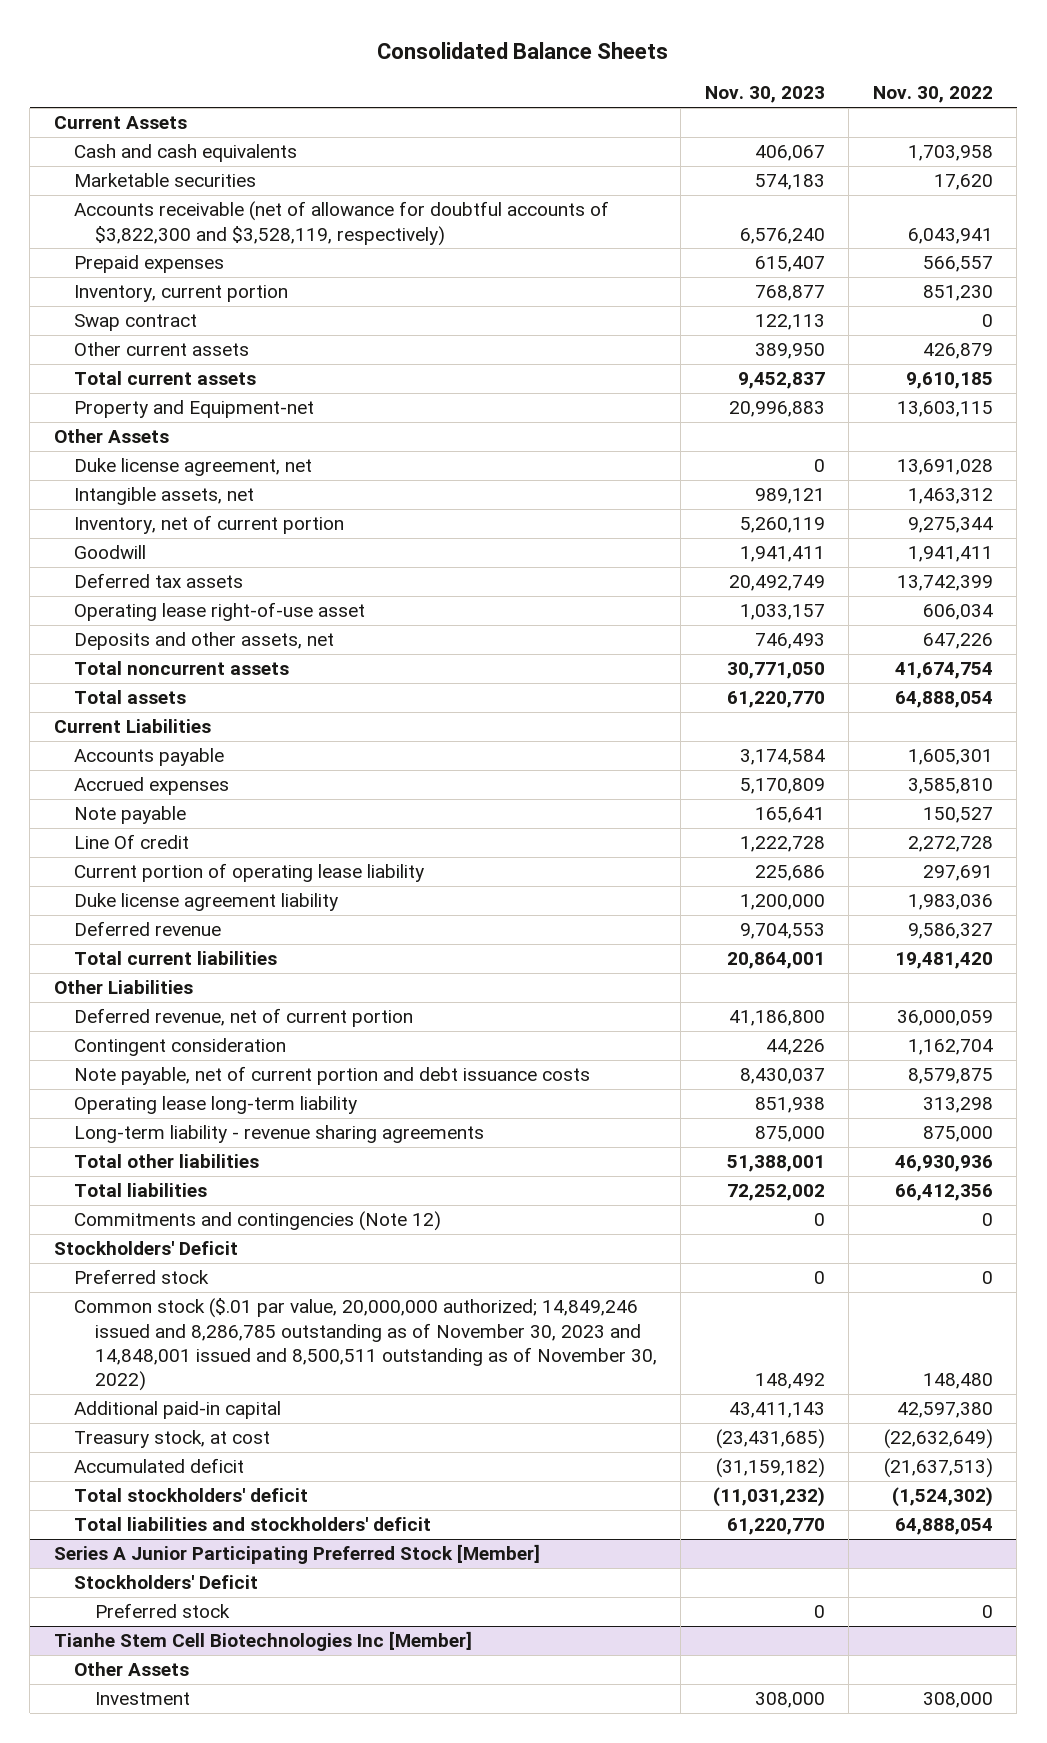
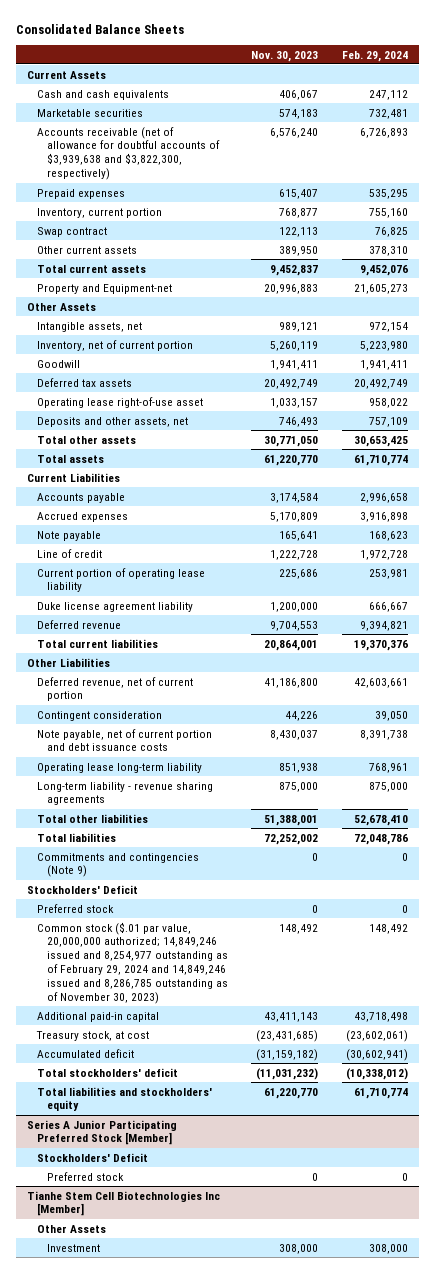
[872,86,993,104] Nov. 30, 2022 -> none
none -> [341,50,408,62] Feb. 29, 2024
[74,201,610,246] Accounts receivable (net of allowance for doubtful accounts of $3,822,300 and $3,528,119, respectively) -> [37,126,220,181] Accounts receivable (net of allowance for doubtful accounts of $3,939,638 and $3,822,300, respectively)
[74,458,313,477] Duke license agreement, net -> none
[74,661,290,676] Total noncurrent assets -> [37,435,137,444] Total other assets
[74,834,190,850] Line Of credit -> [37,548,103,558] Line of credit
[74,1211,442,1232] Commitments and contingencies (Note 12) -> [37,852,200,878] Commitments and contingencies (Note 9)
[74,1298,657,1392] Common stock ($.01 par value, 20,000,000 authorized; 14,849,246 issued and 8,286,785 outstanding as of November 30, 2023 and 14,848,001 issued and 8,500,511 outstanding as of November 30, 2022) -> [37,921,228,1004] Common stock ($.01 par value, 20,000,000 authorized; 14,849,246 issued and 8,254,977 outstanding as of February 29, 2024 and 14,849,246 issued and 8,286,785 outstanding as of November 30, 2023)
[74,1517,432,1532] Total liabilities and stockholders' deficit -> [37,1086,213,1112] Total liabilities and stockholders' equity

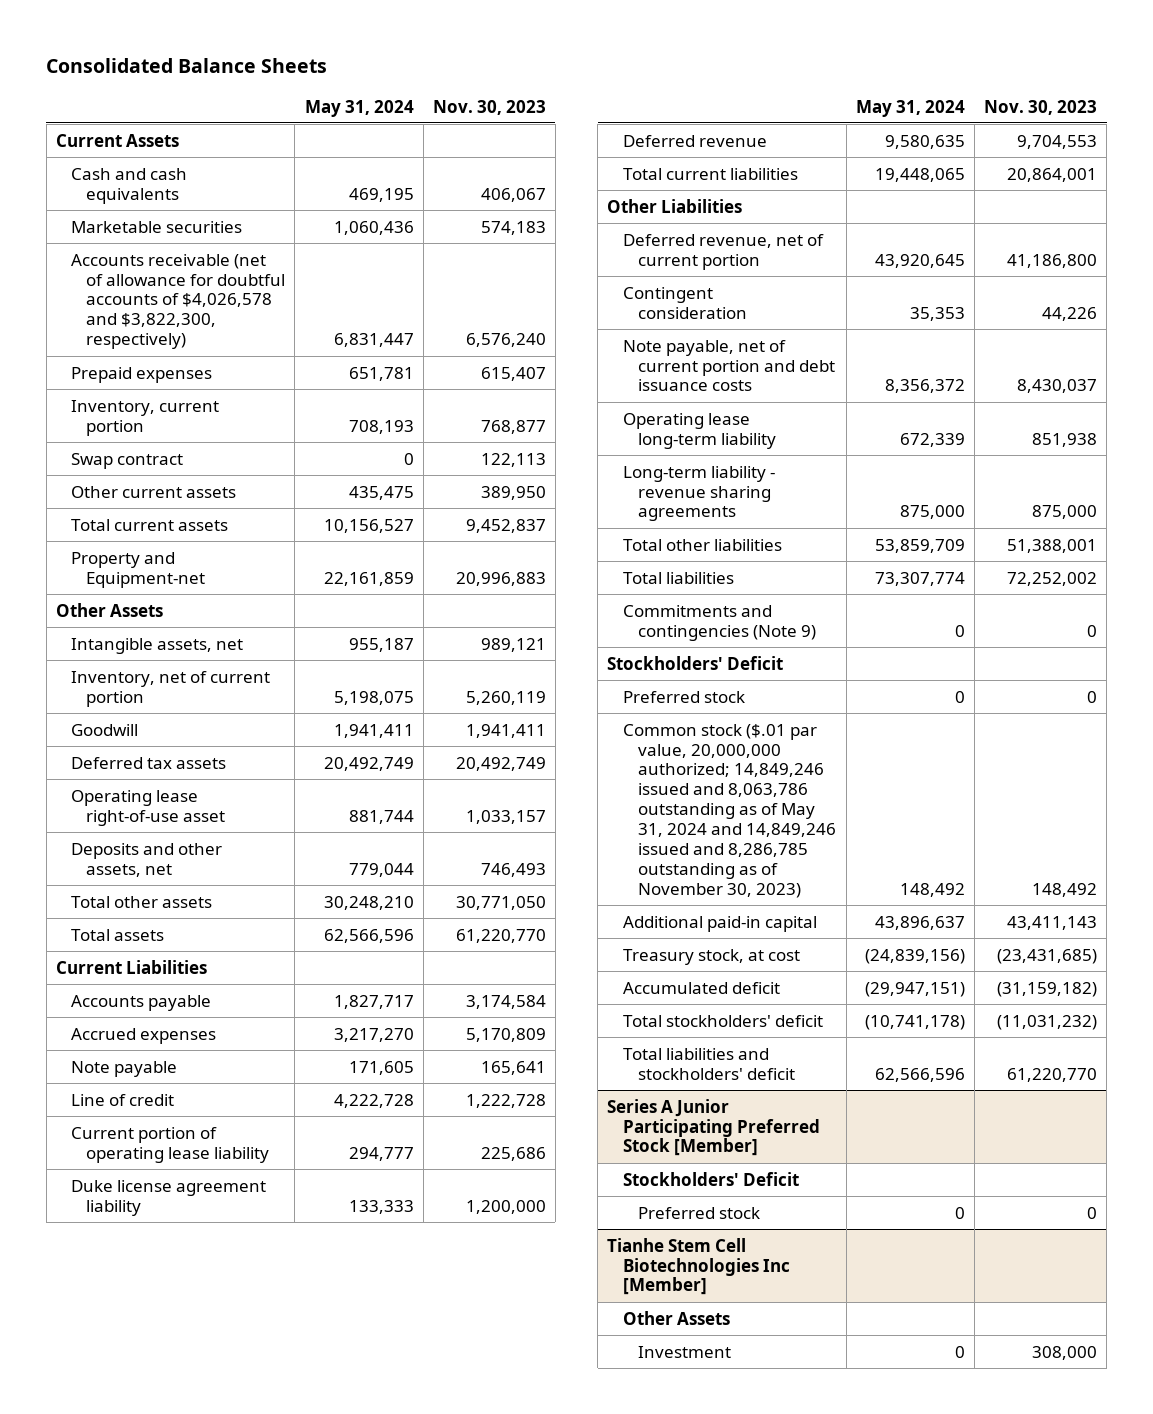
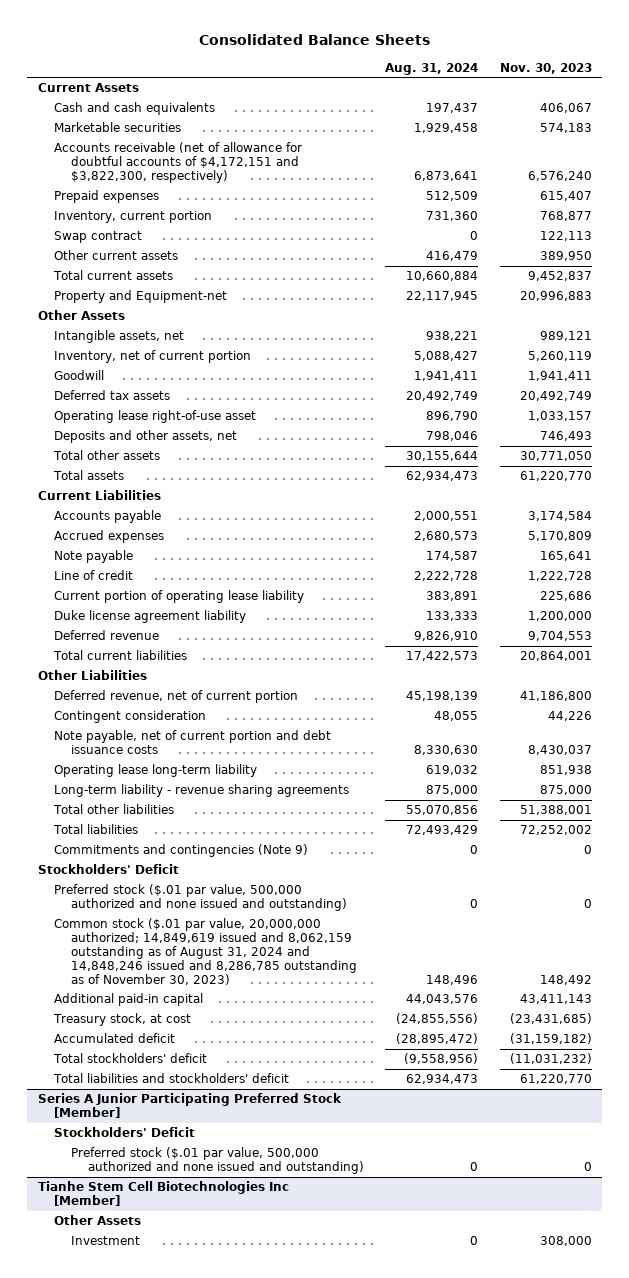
[304,99,414,117] May 31, 2024 -> none
none -> [385,62,479,75] Aug. 31, 2024
[71,253,286,350] Accounts receivable (net of allowance for doubtful accounts of $4,026,578 and $3,822,300, respectively) -> [54,142,303,184] Accounts receivable (net of allowance for doubtful accounts of $4,172,151 and $3,822,300, respectively)
[622,690,745,703] Preferred stock -> [54,884,347,912] Preferred stock ($.01 par value, 500,000 authorized and none issued and outstanding)
[622,723,837,898] Common stock ($.01 par value, 20,000,000 authorized; 14,849,246 issued and 8,063,786 outstanding as of May 31, 2024 and 14,849,246 issued and 8,286,785 outstanding as of November 30, 2023) -> [54,918,357,985] Common stock ($.01 par value, 20,000,000 authorized; 14,849,619 issued and 8,062,159 outstanding as of August 31, 2024 and 14,848,246 issued and 8,286,785 outstanding as of November 30, 2023)
[638,1206,761,1219] Preferred stock -> [70,1147,364,1175] Preferred stock ($.01 par value, 500,000 authorized and none issued and outstanding)

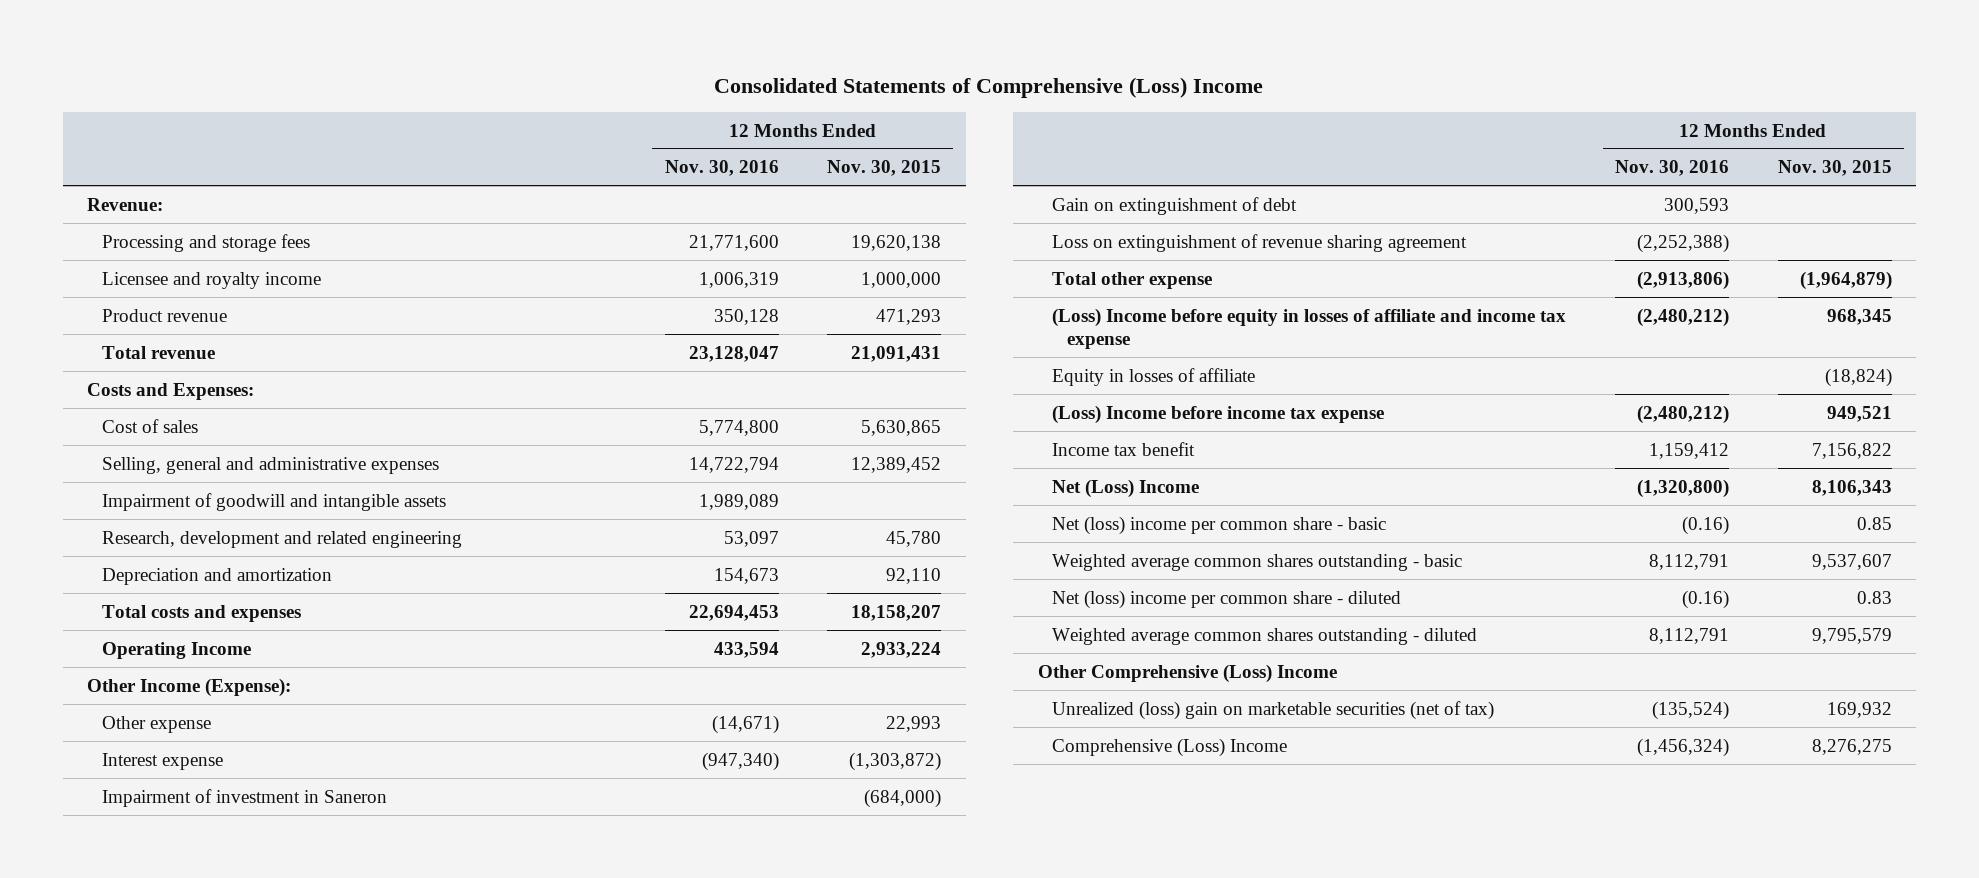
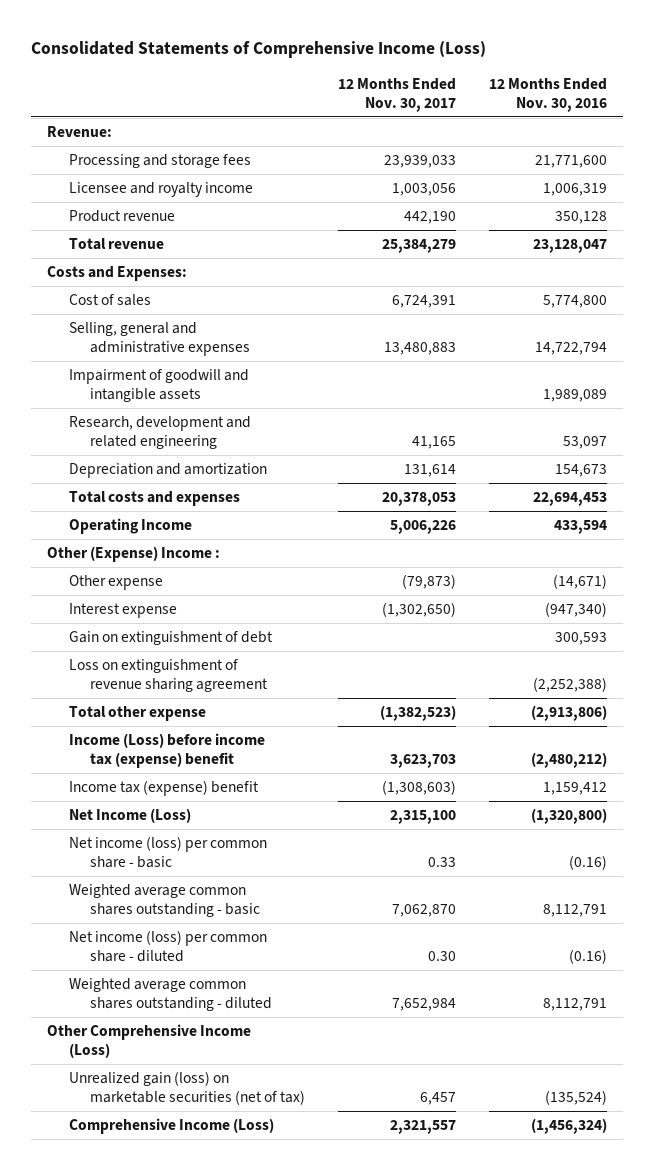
[714,76,1264,98] Consolidated Statements of Comprehensive (Loss) Income -> [30,41,486,59] Consolidated Statements of Comprehensive Income (Loss)
[827,160,942,177] Nov. 30, 2015 -> none
none -> [338,77,457,112] 12 Months Ended Nov. 30, 2017
[87,677,292,697] Other Income (Expense): -> [46,545,220,562] Other (Expense) Income :
[101,788,387,807] Impairment of investment in Saneron -> none
[1052,367,1256,386] Equity in losses of affiliate -> none
[1052,404,1385,424] (Loss) Income before income tax expense -> none
[1052,307,1567,349] (Loss) Income before equity in losses of affiliate and income tax expense -> [68,732,265,768] Income (Loss) before income tax (expense) benefit
[1052,441,1196,456] Income tax benefit -> [68,779,259,796] Income tax (expense) benefit
[1052,478,1200,498] Net (Loss) Income -> [68,807,191,823] Net Income (Loss)
[1052,515,1387,535] Net (loss) income per common share - basic -> [68,835,267,868] Net income (loss) per common share - basic
[1052,589,1402,609] Net (loss) income per common share - diluted -> [68,929,267,962] Net income (loss) per common share - diluted
[1037,663,1337,683] Other Comprehensive (Loss) Income -> [46,1023,251,1058] Other Comprehensive Income (Loss)
[1052,700,1495,720] Unrealized (loss) gain on marketable securities (net of tax) -> [68,1070,306,1105] Unrealized gain (loss) on marketable securities (net of tax)
[1052,737,1288,757] Comprehensive (Loss) Income -> [68,1117,274,1134] Comprehensive Income (Loss)

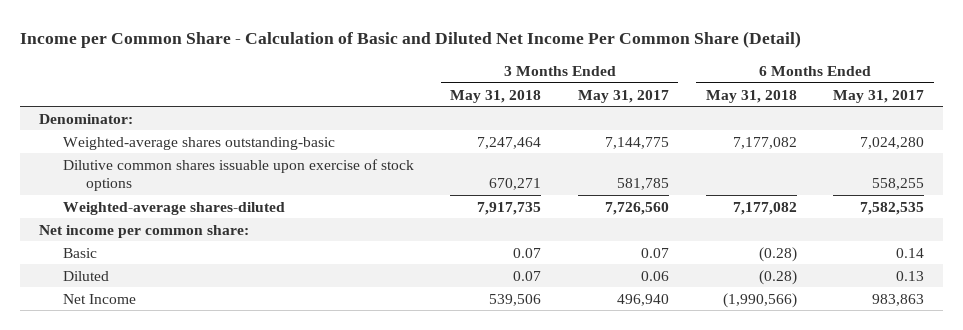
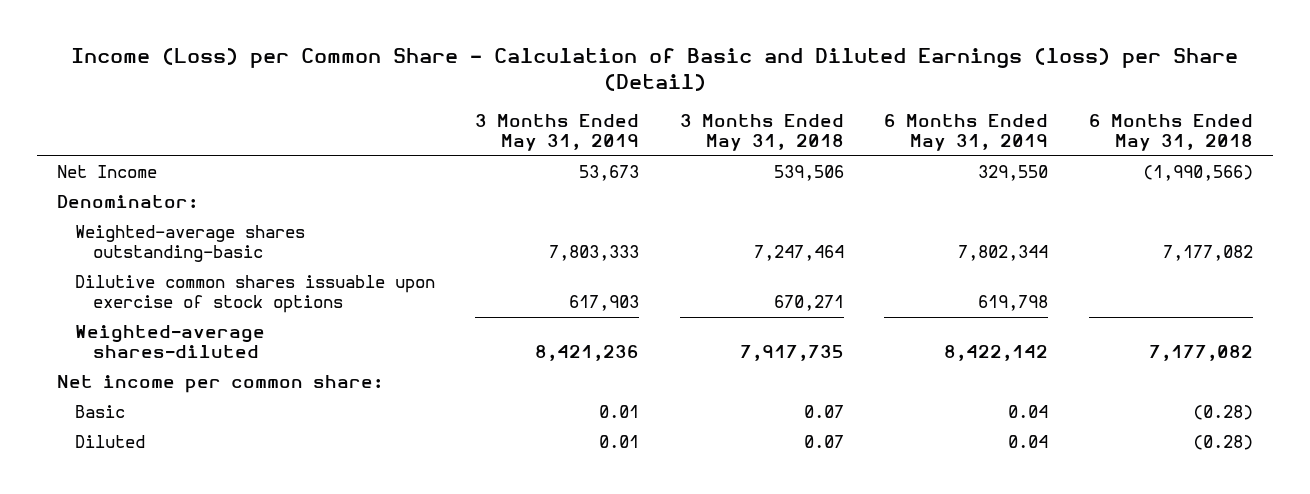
[20,31,802,49] Income per Common Share - Calculation of Basic and Diluted Net Income Per Common Share (Detail) -> [70,47,1238,91] Income (Loss) per Common Share - Calculation of Basic and Diluted Earnings (loss) per Share (Detail)
[577,89,669,103] May 31, 2017 -> none
[833,89,925,103] May 31, 2017 -> none
none -> [475,114,640,152] 3 Months Ended May 31, 2019
none -> [884,114,1049,152] 6 Months Ended May 31, 2019
[62,293,136,304] Net Income -> [56,165,157,179] Net Income

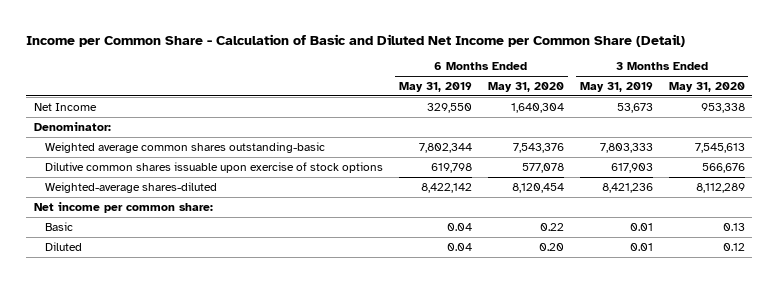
[70,47,1238,91] Income (Loss) per Common Share - Calculation of Basic and Diluted Earnings (loss) per Share (Detail) -> [26,33,686,47] Income per Common Share - Calculation of Basic and Diluted Net Income per Common Share (Detail)
[679,114,844,152] 3 Months Ended May 31, 2018 -> none
[1088,114,1253,152] 6 Months Ended May 31, 2018 -> none
none -> [487,82,564,93] May 31, 2020
none -> [668,82,745,93] May 31, 2020
[74,225,305,263] Weighted-average shares outstanding-basic -> [44,141,325,153] Weighted average common shares outstanding-basic

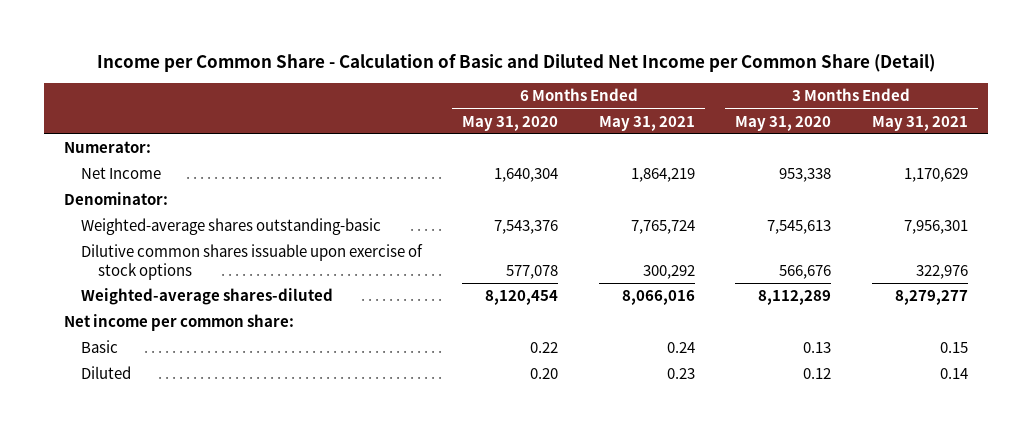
[398,82,472,93] May 31, 2019 -> none
[579,82,653,93] May 31, 2019 -> none
none -> [598,115,695,131] May 31, 2021
none -> [871,115,968,131] May 31, 2021
none -> [64,141,152,154] Numerator:
[44,141,325,153] Weighted average common shares outstanding-basic -> [81,218,382,236] Weighted-average shares outstanding-basic

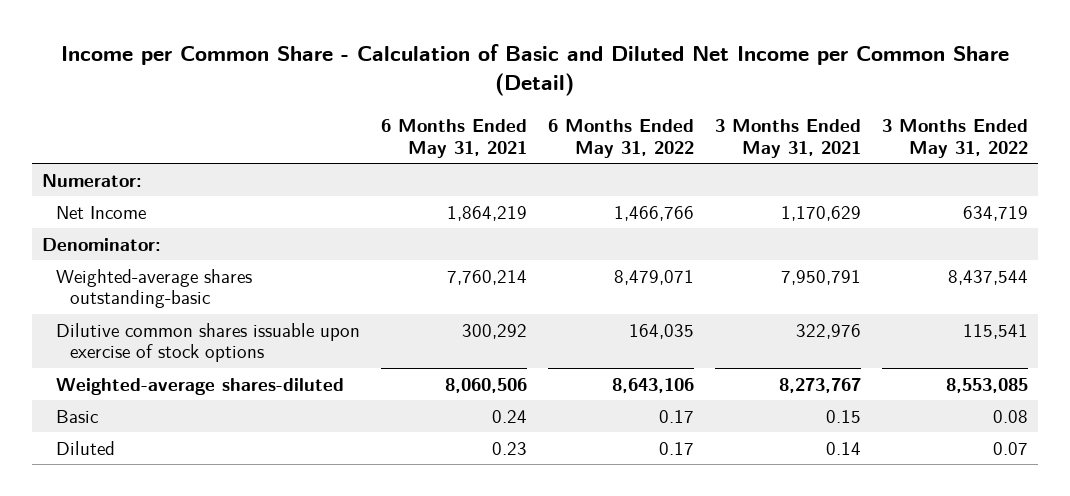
[462,115,559,131] May 31, 2020 -> none
[735,115,832,131] May 31, 2020 -> none
none -> [548,118,695,158] 6 Months Ended May 31, 2022
none -> [881,118,1028,158] 3 Months Ended May 31, 2022
[630,220,695,235] 7,765,724 -> [447,269,528,285] 7,760,214
[903,220,968,235] 7,956,301 -> [780,269,861,285] 7,950,791
[64,314,295,332] Net income per common share: -> none
[621,290,695,306] 8,066,016 -> [445,377,528,393] 8,060,506
[894,290,968,306] 8,279,277 -> [778,377,861,393] 8,273,767

